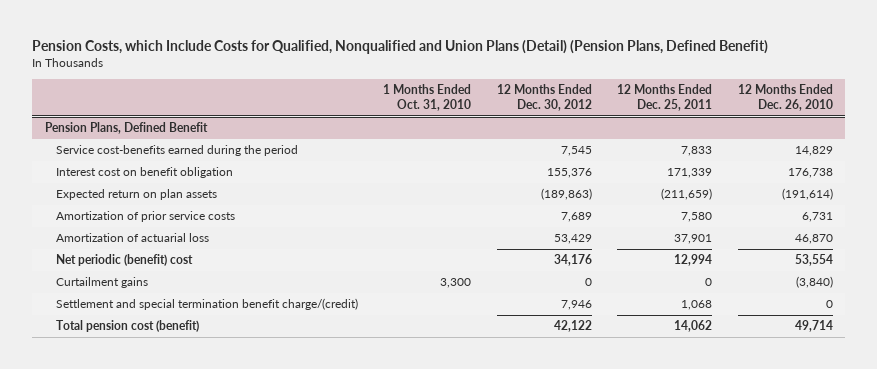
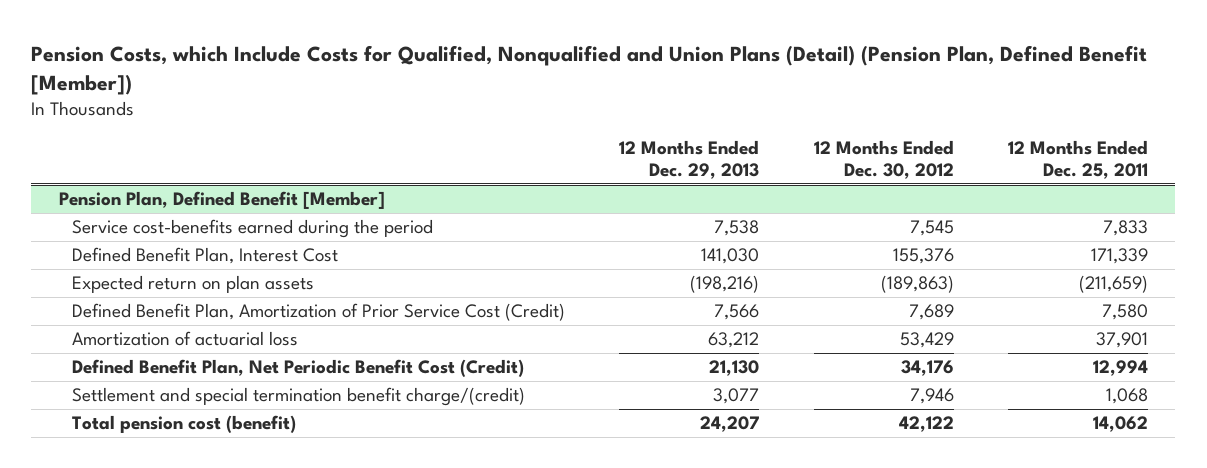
[31,39,768,54] Pension Costs, which Include Costs for Qualified, Nonqualified and Union Plans (Detail) (Pension Plans, Defined Benefit) -> [31,44,1148,95] Pension Costs, which Include Costs for Qualified, Nonqualified and Union Plans (Detail) (Pension Plan, Defined Benefit [Member])
[383,84,472,112] 1 Months Ended Oct. 31, 2010 -> none
[737,84,833,112] 12 Months Ended Dec. 26, 2010 -> none
none -> [619,140,760,179] 12 Months Ended Dec. 29, 2013
[44,122,208,135] Pension Plans, Defined Benefit -> [58,191,385,210] Pension Plan, Defined Benefit [Member]
[55,167,233,179] Interest cost on benefit obligation -> [72,247,339,265] Defined Benefit Plan, Interest Cost
[55,211,235,223] Amortization of prior service costs -> [72,303,566,322] Defined Benefit Plan, Amortization of Prior Service Cost (Credit)
[55,277,148,289] Curtailment gains -> none
[55,254,193,267] Net periodic (benefit) cost -> [72,359,525,378] Defined Benefit Plan, Net Periodic Benefit Cost (Credit)

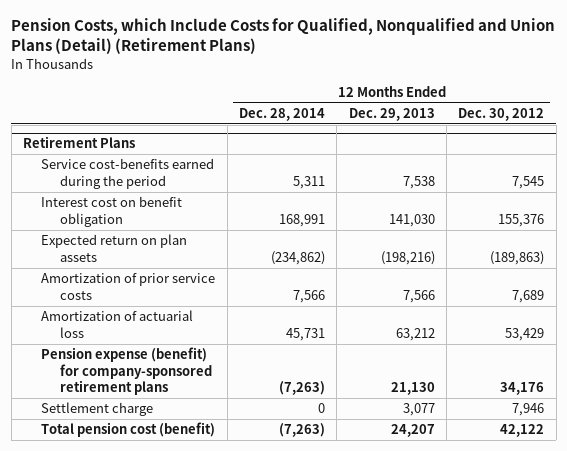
[31,44,1148,95] Pension Costs, which Include Costs for Qualified, Nonqualified and Union Plans (Detail) (Pension Plan, Defined Benefit [Member]) -> [11,18,556,55] Pension Costs, which Include Costs for Qualified, Nonqualified and Union Plans (Detail) (Retirement Plans)
[1007,140,1148,179] 12 Months Ended Dec. 25, 2011 -> none
none -> [239,107,326,121] Dec. 28, 2014
[58,191,385,210] Pension Plan, Defined Benefit [Member] -> none
none -> [23,136,136,149] Retirement Plans
[72,247,339,265] Defined Benefit Plan, Interest Cost -> [41,196,183,227] Interest cost on benefit obligation
[72,303,566,322] Defined Benefit Plan, Amortization of Prior Service Cost (Credit) -> [41,273,216,300] Amortization of prior service costs
[72,359,525,378] Defined Benefit Plan, Net Periodic Benefit Cost (Credit) -> [41,347,212,395] Pension expense (benefit) for company-sponsored retirement plans
[72,387,526,407] Settlement and special termination benefit charge/(credit) -> [41,402,154,417] Settlement charge

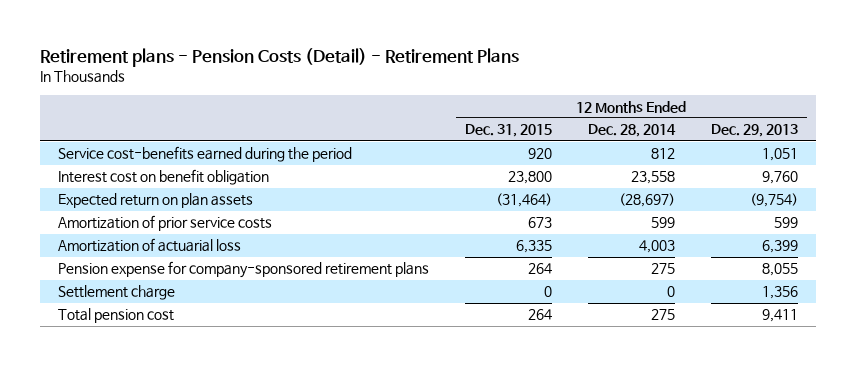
[11,18,556,55] Pension Costs, which Include Costs for Qualified, Nonqualified and Union Plans (Detail) (Retirement Plans) -> [39,47,519,67] Retirement plans - Pension Costs (Detail) - Retirement Plans
[458,107,545,121] Dec. 30, 2012 -> none
none -> [464,124,552,138] Dec. 31, 2015
[23,136,136,149] Retirement Plans -> none
[293,175,326,189] 5,311 -> [650,148,675,160] 812
[402,175,435,189] 7,538 -> [761,148,798,162] 1,051
[279,213,326,227] 168,991 -> [630,171,675,185] 23,558
[388,213,435,227] 141,030 -> [761,171,798,185] 9,760
[271,250,326,265] (234,862) -> [618,193,675,208] (28,697)
[380,250,435,265] (198,216) -> [749,193,798,208] (9,754)
[293,289,326,303] 7,566 -> [650,217,675,229] 599
[402,289,435,303] 7,566 -> [773,217,798,229] 599
[286,327,326,341] 45,731 -> [638,240,675,254] 4,003
[395,327,435,341] 63,212 -> [761,240,798,254] 6,399
[41,347,212,395] Pension expense (benefit) for company-sponsored retirement plans -> [57,261,429,279] Pension expense for company-sponsored retirement plans
[279,380,326,395] (7,263) -> [650,263,675,275] 275
[390,381,435,395] 21,130 -> [761,263,798,277] 8,055
[402,403,435,417] 3,077 -> [761,286,798,300] 1,356
[41,422,216,438] Total pension cost (benefit) -> [57,308,174,324] Total pension cost
[279,423,326,438] (7,263) -> [650,309,675,321] 275
[390,424,435,438] 24,207 -> [761,309,798,323] 9,411

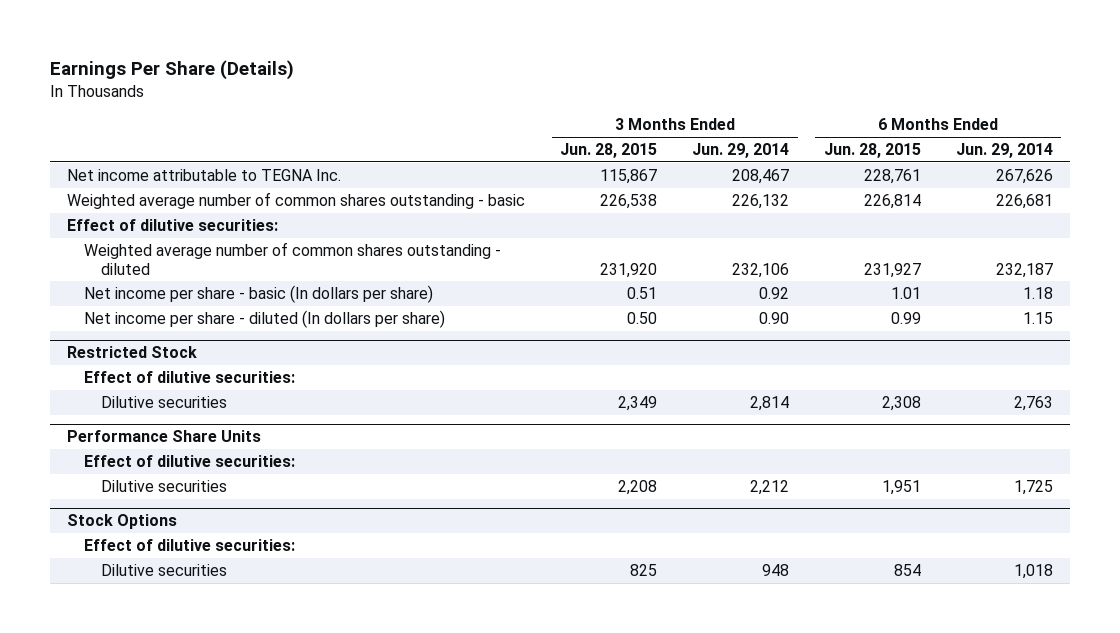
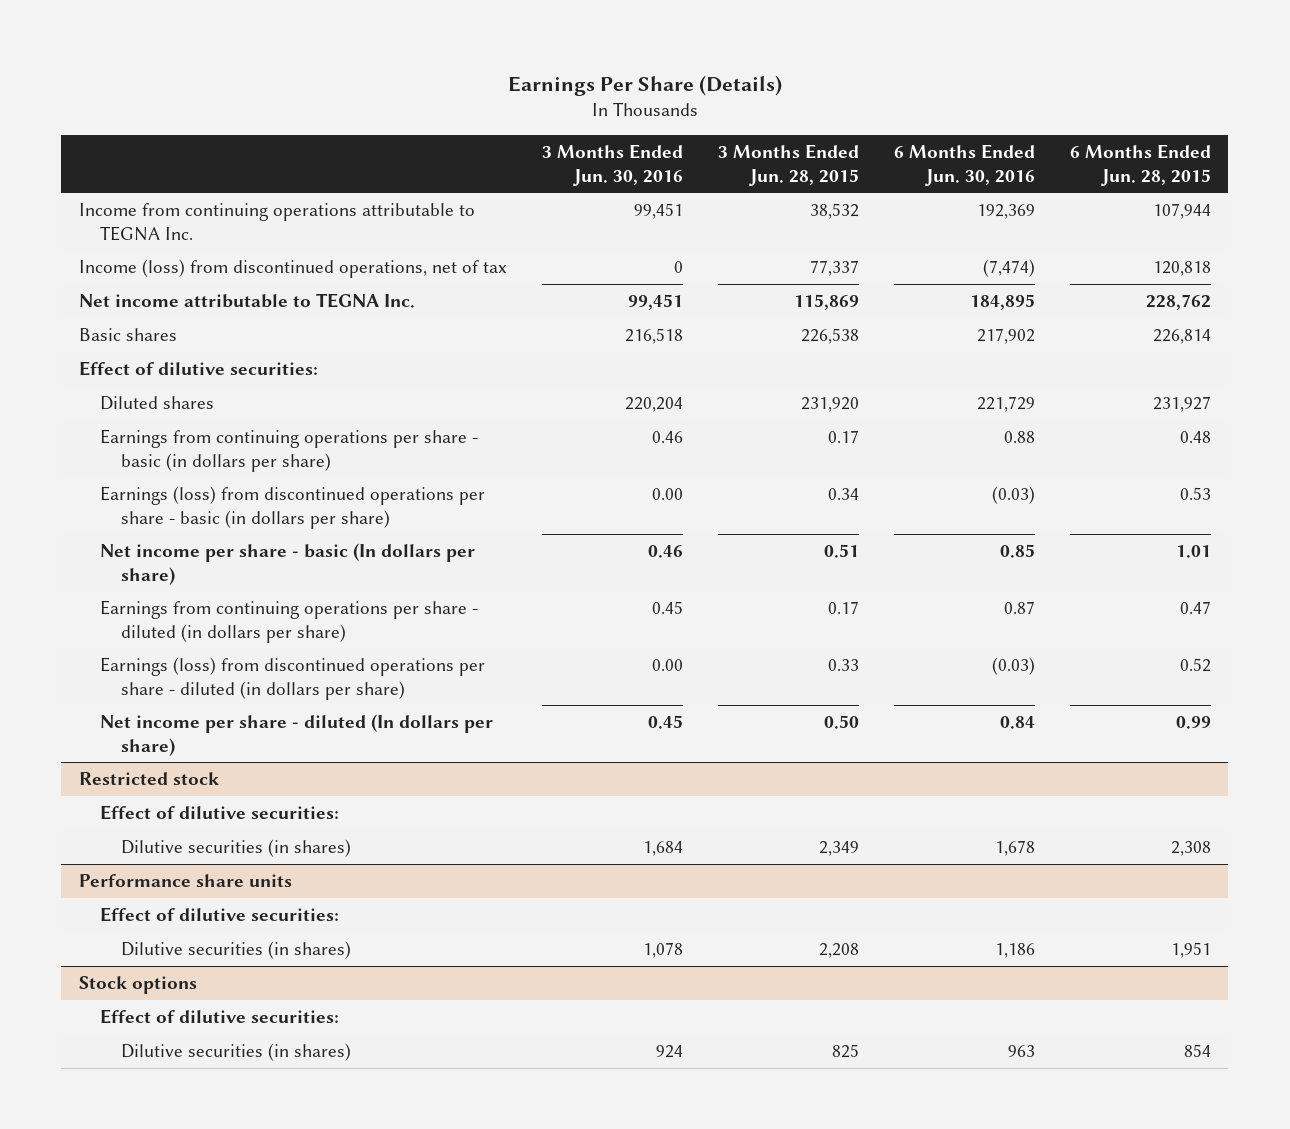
[692,143,790,159] Jun. 29, 2014 -> none
[955,143,1053,159] Jun. 29, 2014 -> none
none -> [541,143,683,186] 3 Months Ended Jun. 30, 2016
none -> [893,143,1035,186] 6 Months Ended Jun. 30, 2016
none -> [78,202,475,241] Income from continuing operations attributable to TEGNA Inc.
none -> [78,258,507,278] Income (loss) from discontinued operations, net of tax
[600,168,658,184] 115,867 -> [793,293,859,310] 115,869
[863,168,921,184] 228,761 -> [1145,293,1211,310] 228,762
[67,191,526,209] Weighted average number of common shares outstanding - basic -> [78,327,177,341] Basic shares
[84,241,502,275] Weighted average number of common shares outstanding - diluted -> [99,395,214,410] Diluted shares
none -> [99,428,478,472] Earnings from continuing operations per share - basic (in dollars per share)
none -> [99,485,485,529] Earnings (loss) from discontinued operations per share - basic (in dollars per share)
none -> [99,599,478,643] Earnings from continuing operations per share - diluted (in dollars per share)
none -> [99,656,485,700] Earnings (loss) from discontinued operations per share - diluted (in dollars per share)
[67,346,198,359] Restricted Stock -> [78,771,219,785] Restricted stock
[101,395,228,408] Dilutive securities -> [120,838,351,857] Dilutive securities (in shares)
[67,430,262,443] Performance Share Units -> [78,873,292,887] Performance share units
[101,479,228,492] Dilutive securities -> [120,940,351,959] Dilutive securities (in shares)
[67,514,178,530] Stock Options -> [78,975,197,994] Stock options
[101,563,228,576] Dilutive securities -> [120,1042,351,1061] Dilutive securities (in shares)

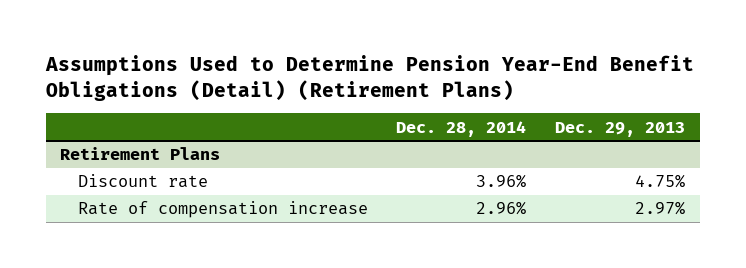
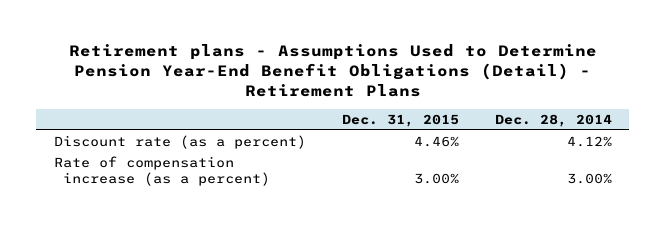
[44,55,694,102] Assumptions Used to Determine Pension Year-End Benefit Obligations (Detail) (Retirement Plans) -> [68,44,597,98] Retirement plans - Assumptions Used to Determine Pension Year-End Benefit Obligations (Detail) - Retirement Plans
[555,121,686,137] Dec. 29, 2013 -> none
none -> [341,113,459,127] Dec. 31, 2015
[60,147,221,161] Retirement Plans -> none
[77,174,208,189] Discount rate -> [53,134,306,149] Discount rate (as a percent)
[476,174,527,189] 3.96% -> [566,135,612,147] 4.12%
[77,201,368,219] Rate of compensation increase -> [53,155,271,187] Rate of compensation increase (as a percent)
[476,201,527,216] 2.96% -> [566,173,612,185] 3.00%

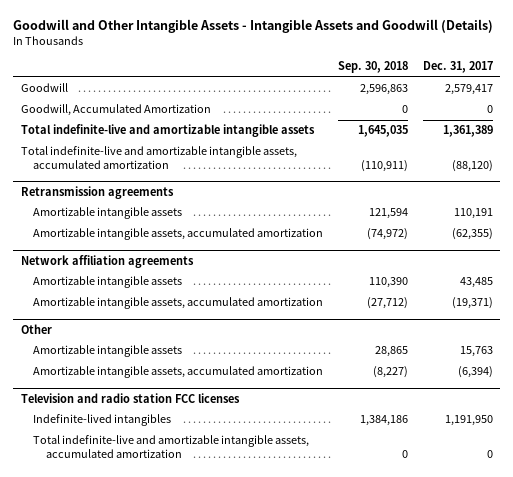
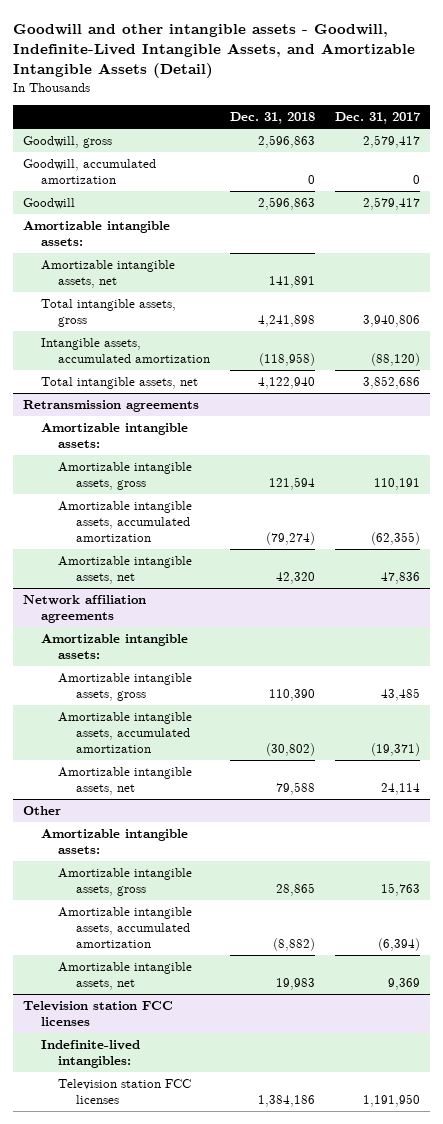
[13,19,494,34] Goodwill and Other Intangible Assets - Intangible Assets and Goodwill (Details) -> [13,23,416,79] Goodwill and other intangible assets - Goodwill, Indefinite-Lived Intangible Assets, and Amortizable Intangible Assets (Detail)
[337,61,408,74] Sep. 30, 2018 -> none
none -> [230,112,316,125] Dec. 31, 2018
none -> [23,136,113,149] Goodwill, gross
none -> [23,159,157,184] Goodwill, accumulated amortization
[20,104,211,117] Goodwill, Accumulated Amortization -> none
[20,124,315,138] Total indefinite-live and amortizable intangible assets -> none
none -> [23,221,171,246] Amortizable intangible assets:
none -> [40,260,175,288] Amortizable intangible assets, net
none -> [40,299,176,327] Total intangible assets, gross
[20,146,297,169] Total indefinite-live and amortizable intangible assets, accumulated amortization -> [40,338,211,363] Intangible assets, accumulated amortization
none -> [40,377,198,390] Total intangible assets, net
none -> [40,423,188,448] Amortizable intangible assets:
[33,207,183,220] Amortizable intangible assets -> [58,462,193,490] Amortizable intangible assets, gross
none -> [58,556,193,584] Amortizable intangible assets, net
none -> [40,634,188,659] Amortizable intangible assets:
[33,276,183,289] Amortizable intangible assets -> [58,673,193,701] Amortizable intangible assets, gross
none -> [58,767,193,795] Amortizable intangible assets, net
none -> [40,829,188,854] Amortizable intangible assets:
[33,345,183,358] Amortizable intangible assets -> [58,868,193,896] Amortizable intangible assets, gross
[33,435,310,458] Total indefinite-live and amortizable intangible assets, accumulated amortization -> none
none -> [58,962,193,990] Amortizable intangible assets, net
[20,393,240,404] Television and radio station FCC licenses -> [23,1001,174,1026] Television station FCC licenses
none -> [40,1040,140,1068] Indefinite-lived intangibles:
[33,414,172,427] Indefinite-lived intangibles -> [58,1079,192,1104] Television station FCC licenses

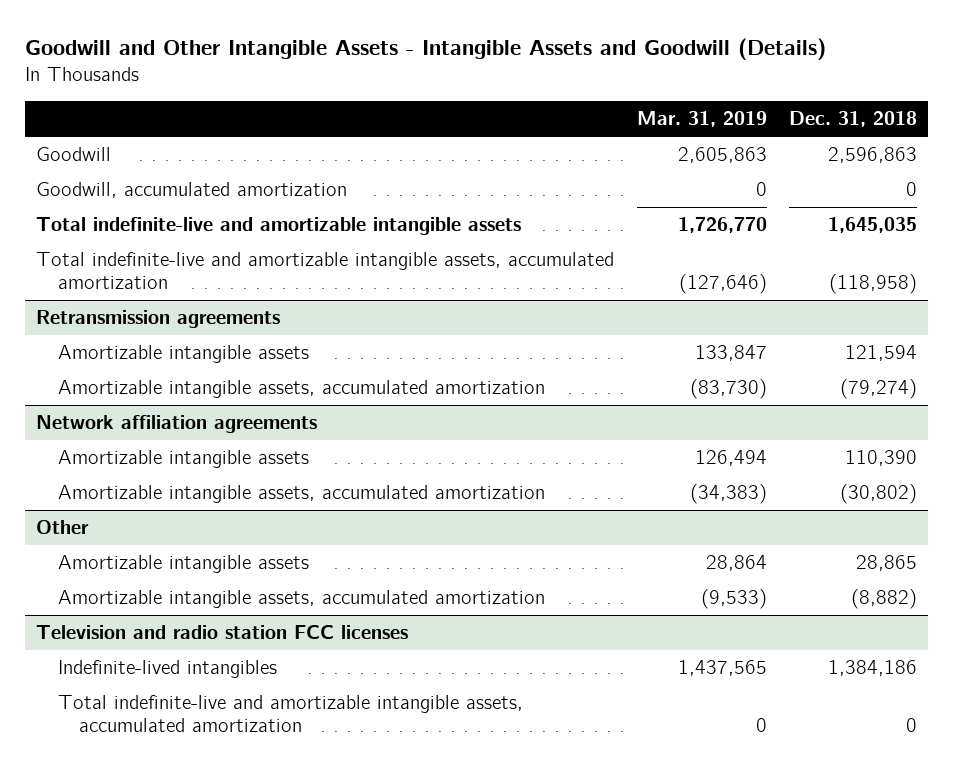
[13,23,416,79] Goodwill and other intangible assets - Goodwill, Indefinite-Lived Intangible Assets, and Amortizable Intangible Assets (Detail) -> [25,38,827,61] Goodwill and Other Intangible Assets - Intangible Assets and Goodwill (Details)
[334,112,421,125] Dec. 31, 2017 -> none
none -> [636,111,767,128] Mar. 31, 2019
[23,136,113,149] Goodwill, gross -> none
[23,221,171,246] Amortizable intangible assets: -> none
[40,260,175,288] Amortizable intangible assets, net -> none
[40,299,176,327] Total intangible assets, gross -> none
[40,377,198,390] Total intangible assets, net -> none
[23,159,157,184] Goodwill, accumulated amortization -> [36,182,348,199] Goodwill, accumulated amortization
none -> [36,217,522,236] Total indefinite-live and amortizable intangible assets
[40,338,211,363] Intangible assets, accumulated amortization -> [36,252,615,290] Total indefinite-live and amortizable intangible assets, accumulated amortization
[40,423,188,448] Amortizable intangible assets: -> none
[58,462,193,490] Amortizable intangible assets, gross -> [57,345,309,364] Amortizable intangible assets
[58,556,193,584] Amortizable intangible assets, net -> none
[40,634,188,659] Amortizable intangible assets: -> none
[58,673,193,701] Amortizable intangible assets, gross -> [57,450,309,469] Amortizable intangible assets
[58,767,193,795] Amortizable intangible assets, net -> none
[40,829,188,854] Amortizable intangible assets: -> none
[58,868,193,896] Amortizable intangible assets, gross -> [57,555,309,574] Amortizable intangible assets
[58,962,193,990] Amortizable intangible assets, net -> none
[40,1040,140,1068] Indefinite-lived intangibles: -> none
[23,1001,174,1026] Television station FCC licenses -> [36,625,409,640] Television and radio station FCC licenses
[58,1079,192,1104] Television station FCC licenses -> [57,660,277,679] Indefinite-lived intangibles
none -> [57,695,523,733] Total indefinite-live and amortizable intangible assets, accumulated amortization

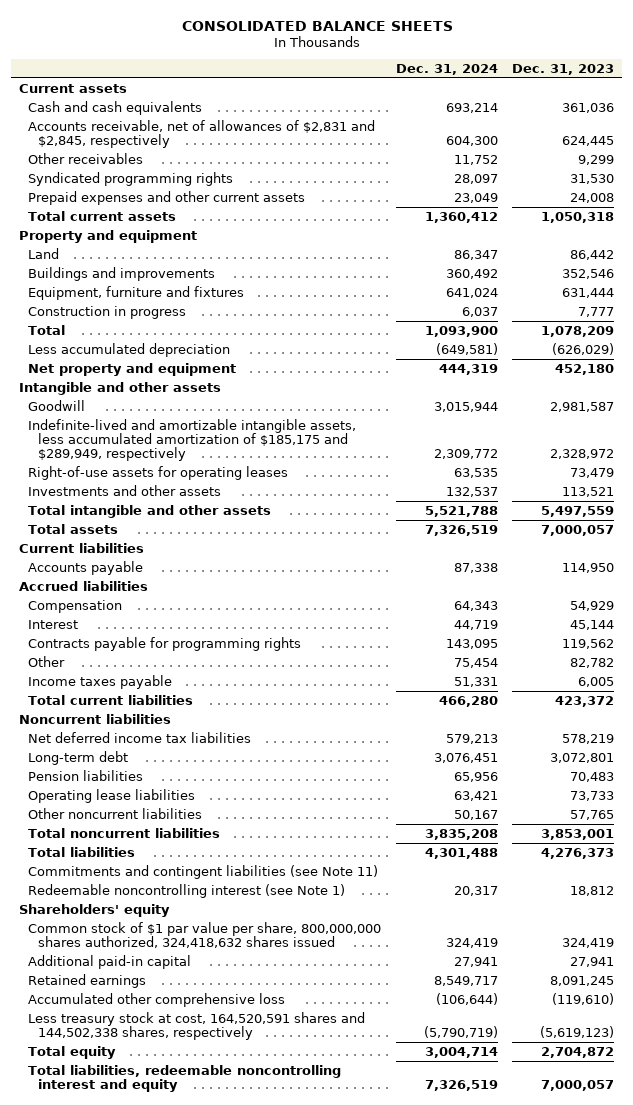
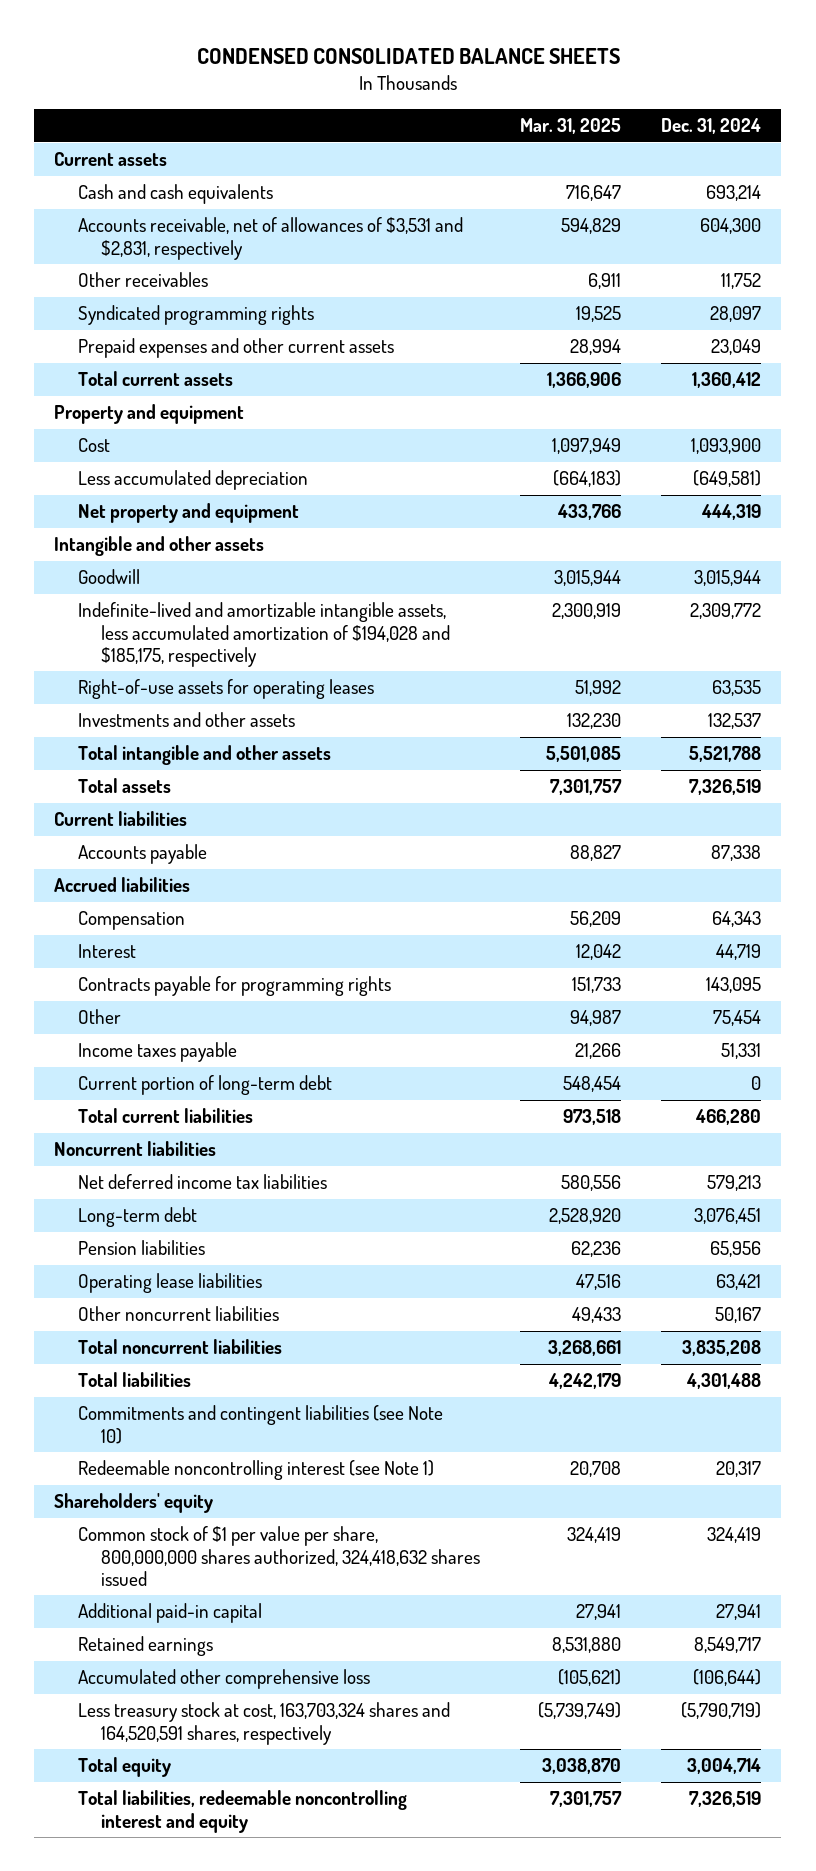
[181,20,453,31] CONSOLIDATED BALANCE SHEETS -> [196,47,620,64] CONDENSED CONSOLIDATED BALANCE SHEETS
[512,64,615,76] Dec. 31, 2023 -> none
none -> [520,118,622,135] Mar. 31, 2025
[28,119,376,149] Accounts receivable, net of allowances of $2,831 and $2,845, respectively -> [77,217,463,260] Accounts receivable, net of allowances of $3,531 and $2,831, respectively
[28,247,60,259] Land -> none
[28,266,216,281] Buildings and improvements -> none
[28,285,245,300] Equipment, furniture and fixtures -> none
[28,305,187,319] Construction in progress -> none
[28,324,66,335] Total -> [77,438,110,453] Cost
[28,418,357,462] Indefinite-lived and amortizable intangible assets, less accumulated amortization of $185,175 and $289,949, respectively -> [77,602,451,667] Indefinite-lived and amortizable intangible assets, less accumulated amortization of $194,028 and $185,175, respectively
none -> [77,1075,332,1096] Current portion of long-term debt
[28,864,379,879] Commitments and contingent liabilities (see Note 11) -> [77,1405,443,1444] Commitments and contingent liabilities (see Note 10)
[28,921,382,949] Common stock of $1 par value per share, 800,000,000 shares authorized, 324,418,632 shares issued -> [77,1526,481,1586] Common stock of $1 per value per share, 800,000,000 shares authorized, 324,418,632 shares issued
[28,1011,366,1041] Less treasury stock at cost, 164,520,591 shares and 144,502,338 shares, respectively -> [77,1702,450,1745] Less treasury stock at cost, 163,703,324 shares and 164,520,591 shares, respectively

